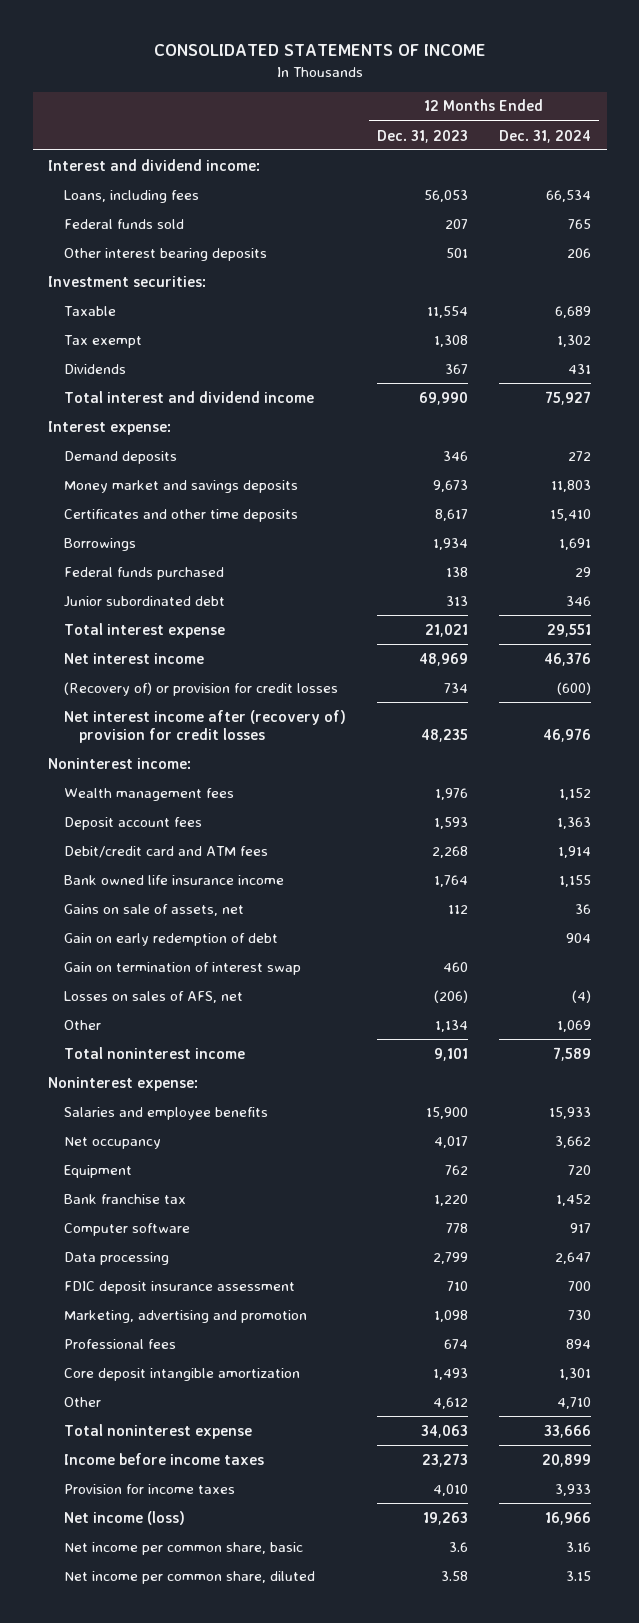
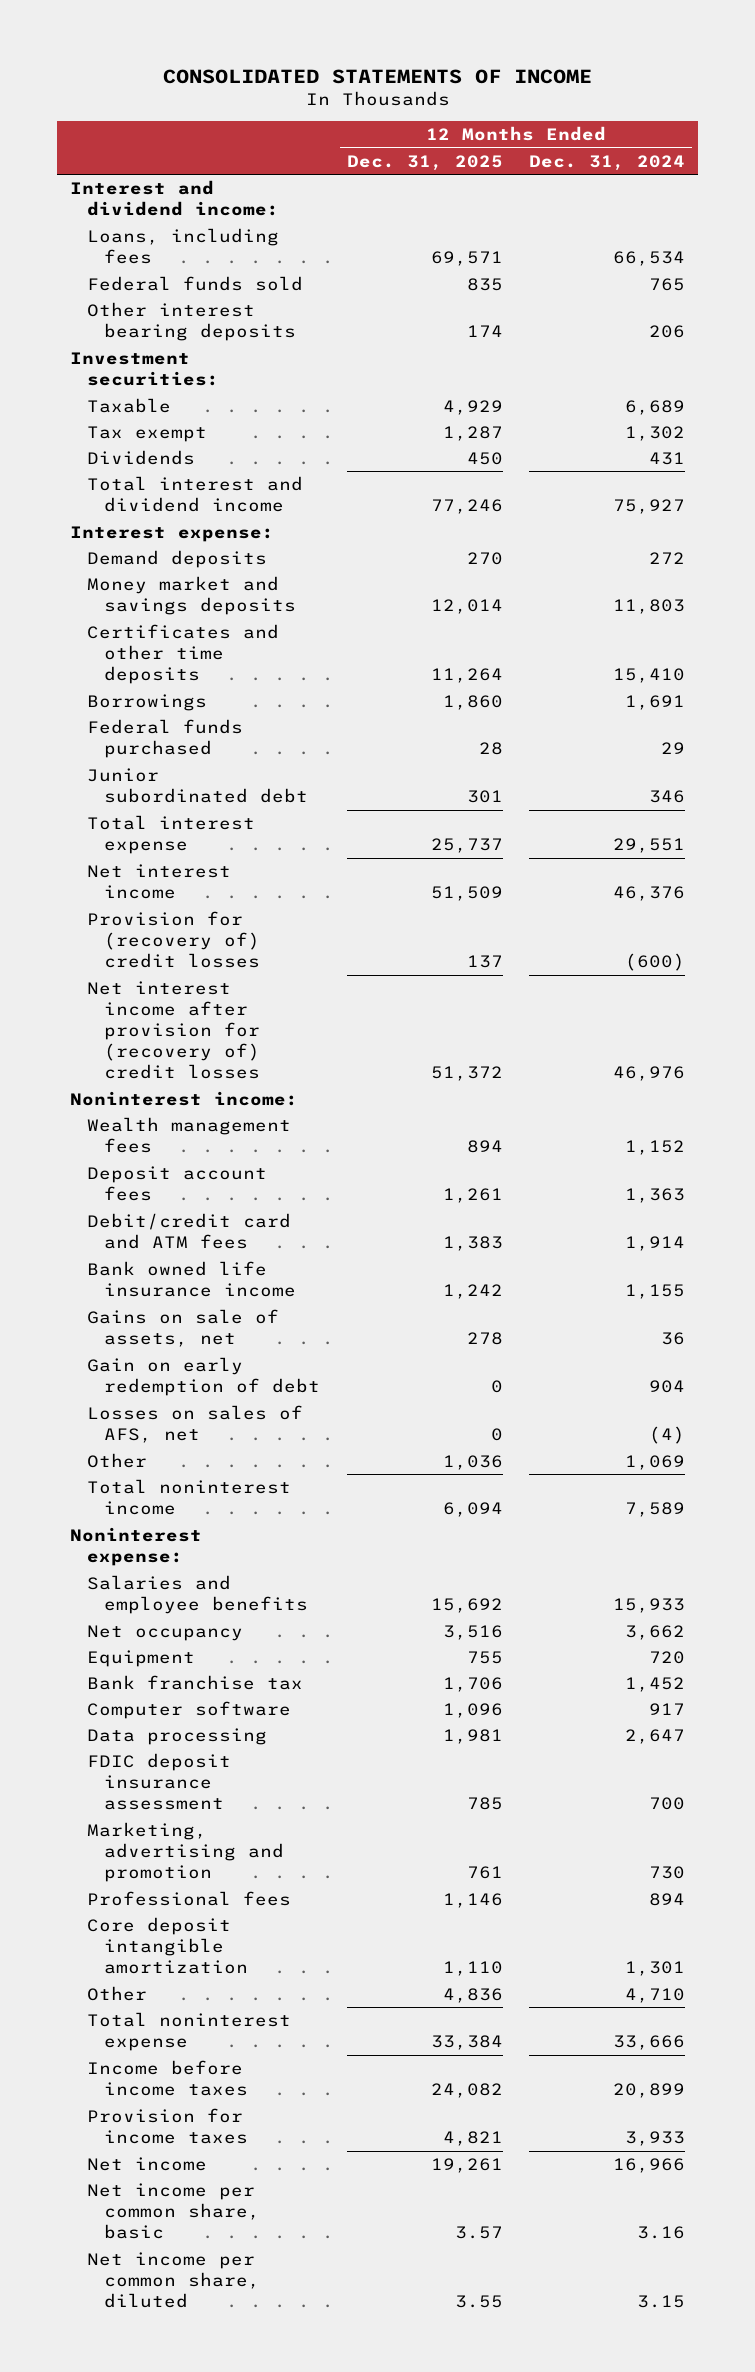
[376,129,468,143] Dec. 31, 2023 -> none
none -> [346,154,503,171] Dec. 31, 2025
[63,681,338,696] (Recovery of) or provision for credit losses -> [87,910,261,969] Provision for (recovery of) credit losses
[63,709,346,743] Net interest income after (recovery of) provision for credit losses -> [87,980,261,1080] Net interest income after provision for (recovery of) credit losses
[63,961,301,975] Gain on termination of interest swap -> none
[63,1510,185,1525] Net income (loss) -> [87,2156,208,2171] Net income

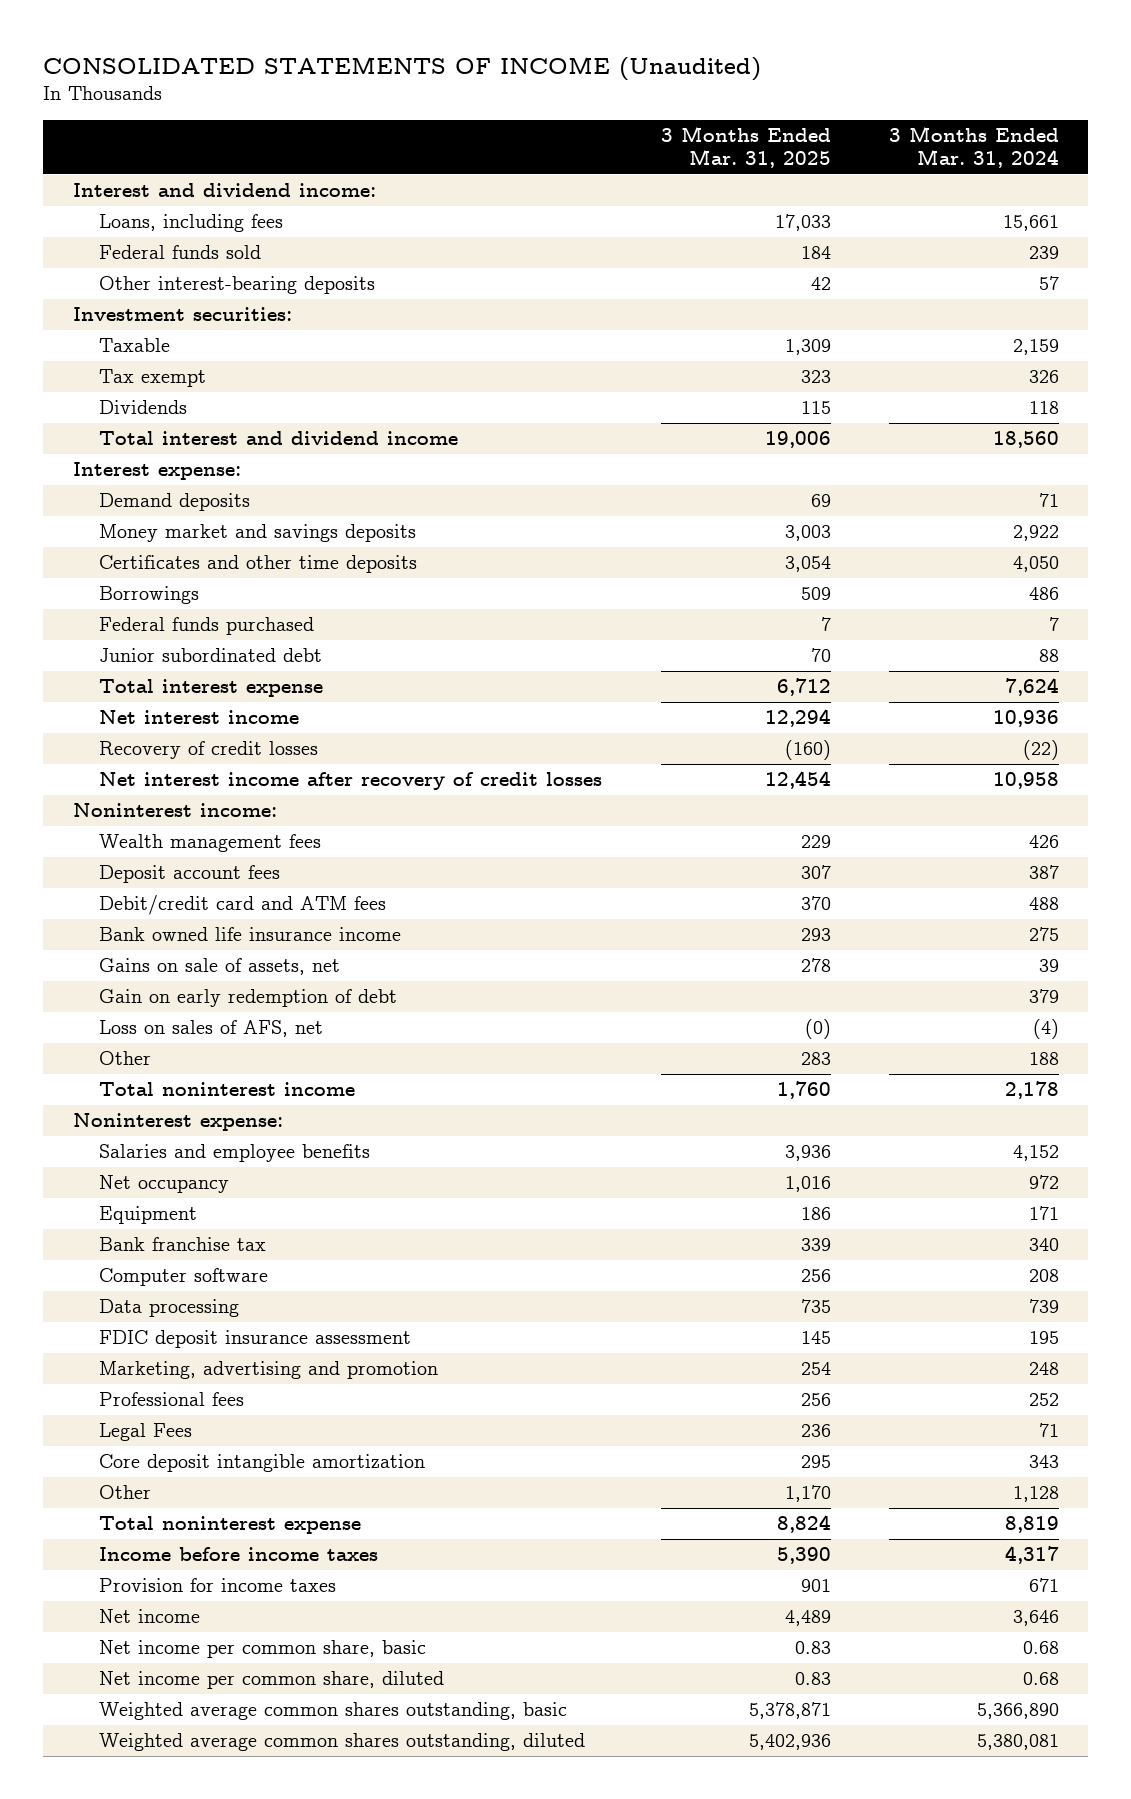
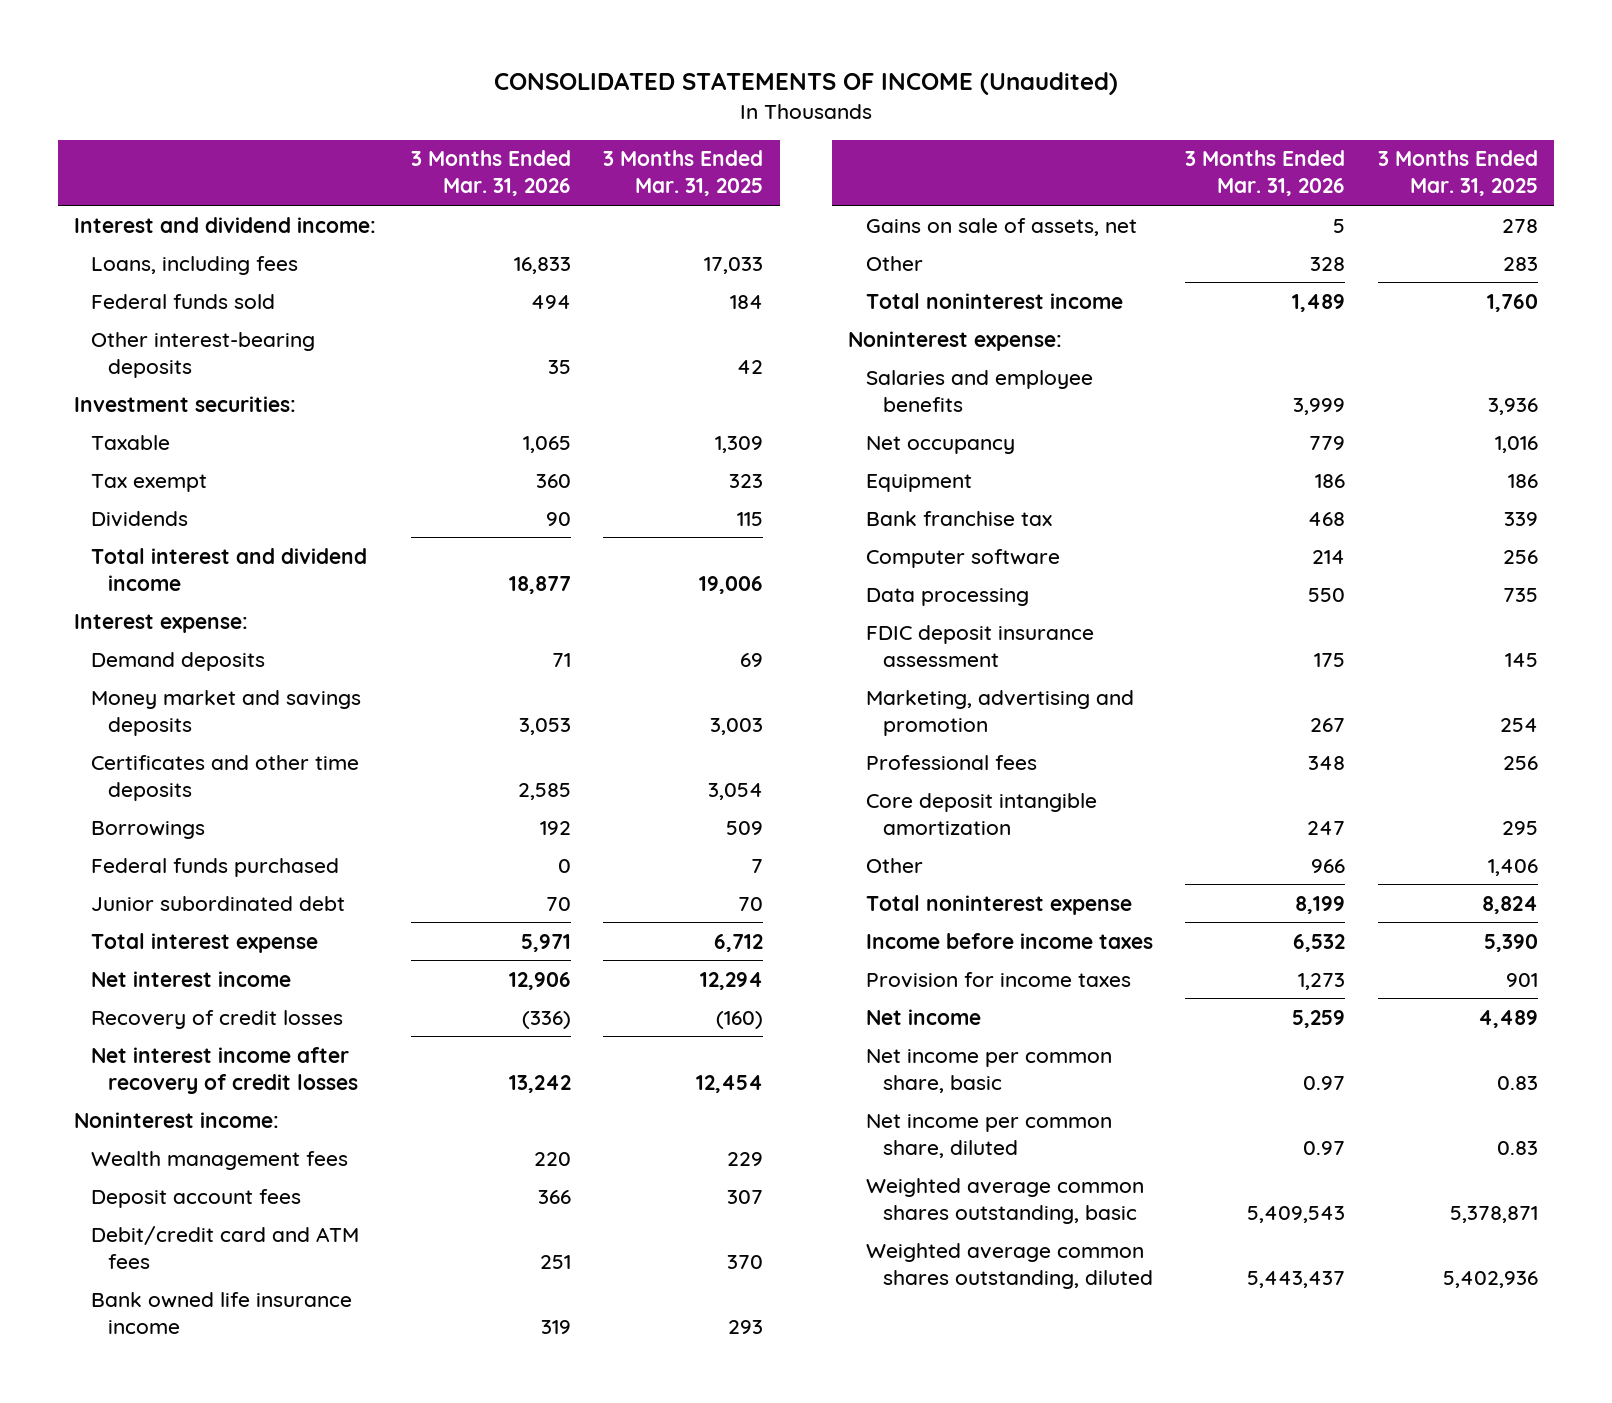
[888,125,1059,168] 3 Months Ended Mar. 31, 2024 -> none
none -> [410,150,571,197] 3 Months Ended Mar. 31, 2026
[99,989,398,1008] Gain on early redemption of debt -> none
[99,1020,324,1038] Loss on sales of AFS, net -> none
[99,1423,193,1442] Legal Fees -> none
[784,1485,831,1503] 1,170 -> [1487,858,1538,876] 1,406

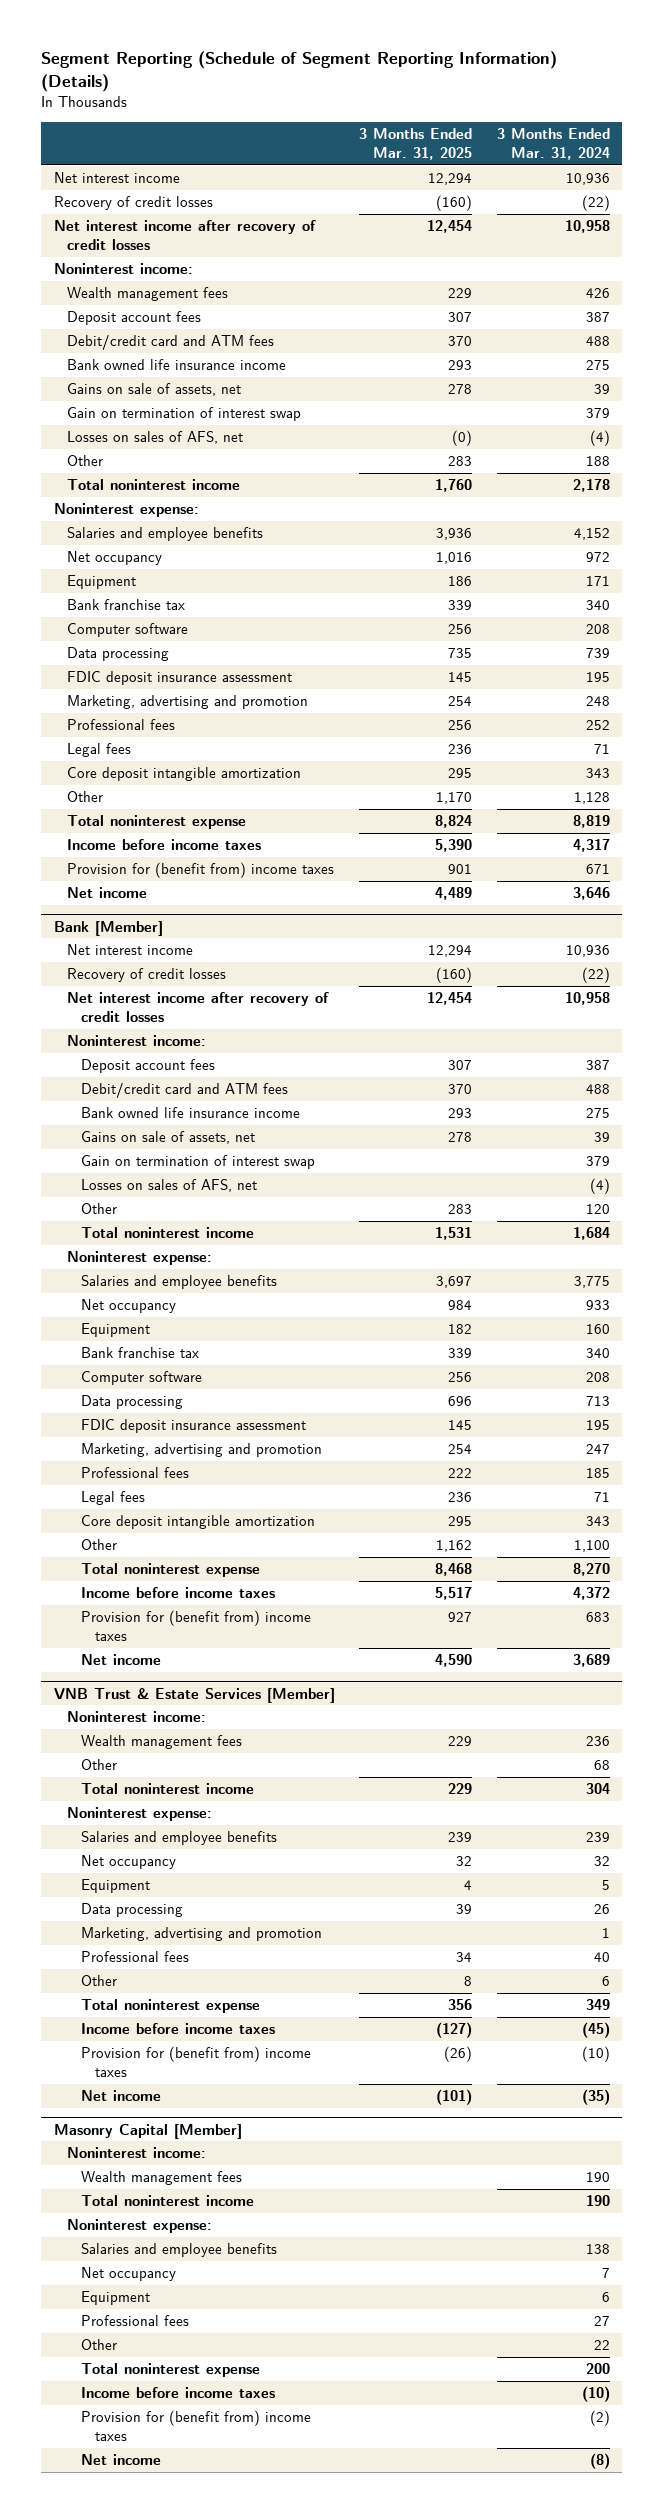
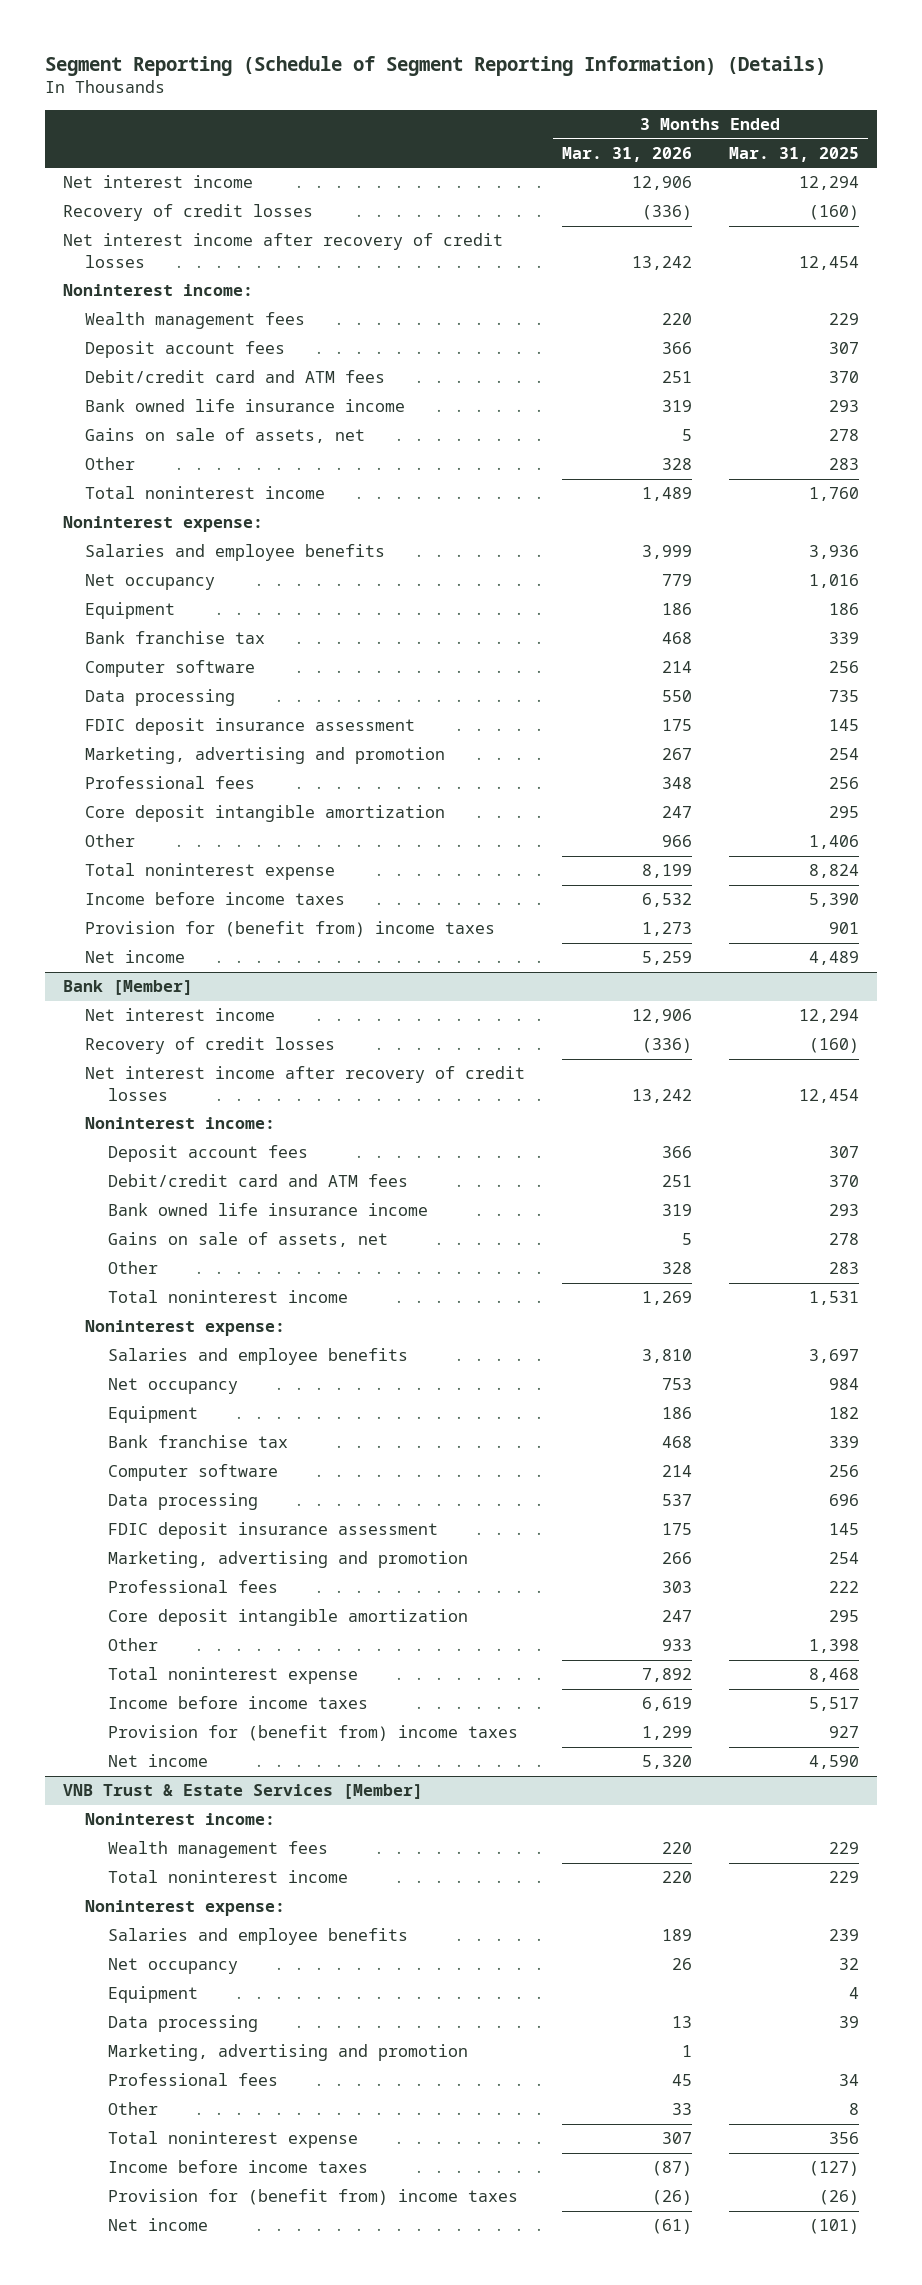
[496,127,610,161] 3 Months Ended Mar. 31, 2024 -> none
none -> [561,146,692,162] Mar. 31, 2026
[67,406,302,421] Gain on termination of interest swap -> none
[67,430,244,444] Losses on sales of AFS, net -> none
[67,742,132,757] Legal fees -> none
[436,791,473,804] 1,170 -> [808,835,859,850] 1,406
[80,1154,315,1169] Gain on termination of interest swap -> none
[80,1178,257,1192] Losses on sales of AFS, net -> none
[80,1490,145,1505] Legal fees -> none
[436,1539,473,1552] 1,162 -> [808,1639,859,1654] 1,398
[80,1758,117,1770] Other -> none
[53,2123,242,2139] Masonry Capital [Member] -> none
[67,2146,207,2158] Noninterest income: -> none
[80,2170,242,2185] Wealth management fees -> none
[80,2194,254,2206] Total noninterest income -> none
[67,2218,213,2233] Noninterest expense: -> none
[80,2242,277,2257] Salaries and employee benefits -> none
[80,2266,176,2281] Net occupancy -> none
[80,2290,150,2305] Equipment -> none
[80,2314,189,2326] Professional fees -> none
[80,2338,117,2350] Other -> none
[80,2362,260,2377] Total noninterest expense -> none
[80,2386,275,2398] Income before income taxes -> none
[80,2409,311,2442] Provision for (benefit from) income taxes -> none
[80,2453,161,2465] Net income -> none

